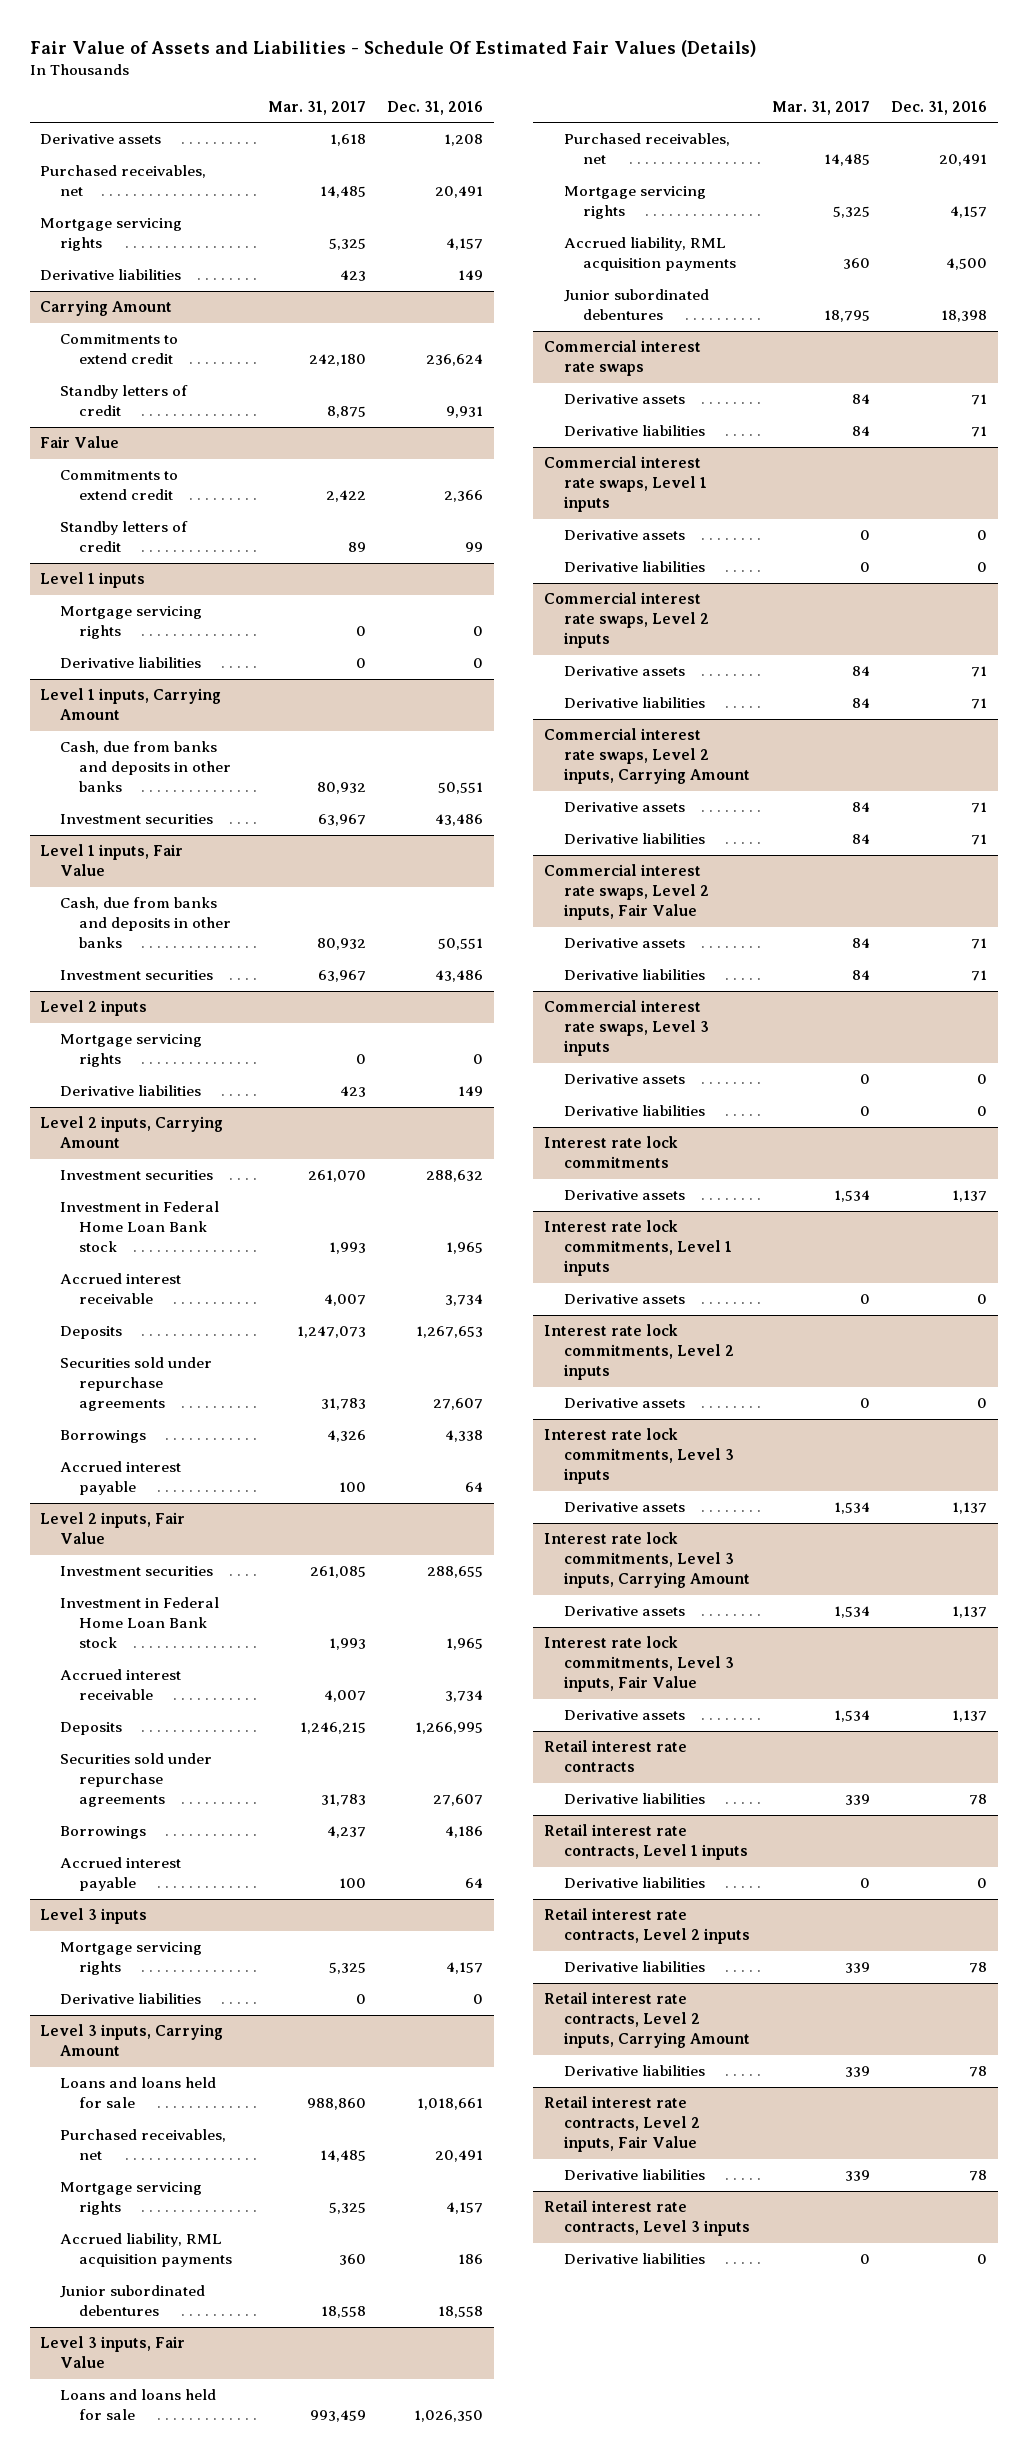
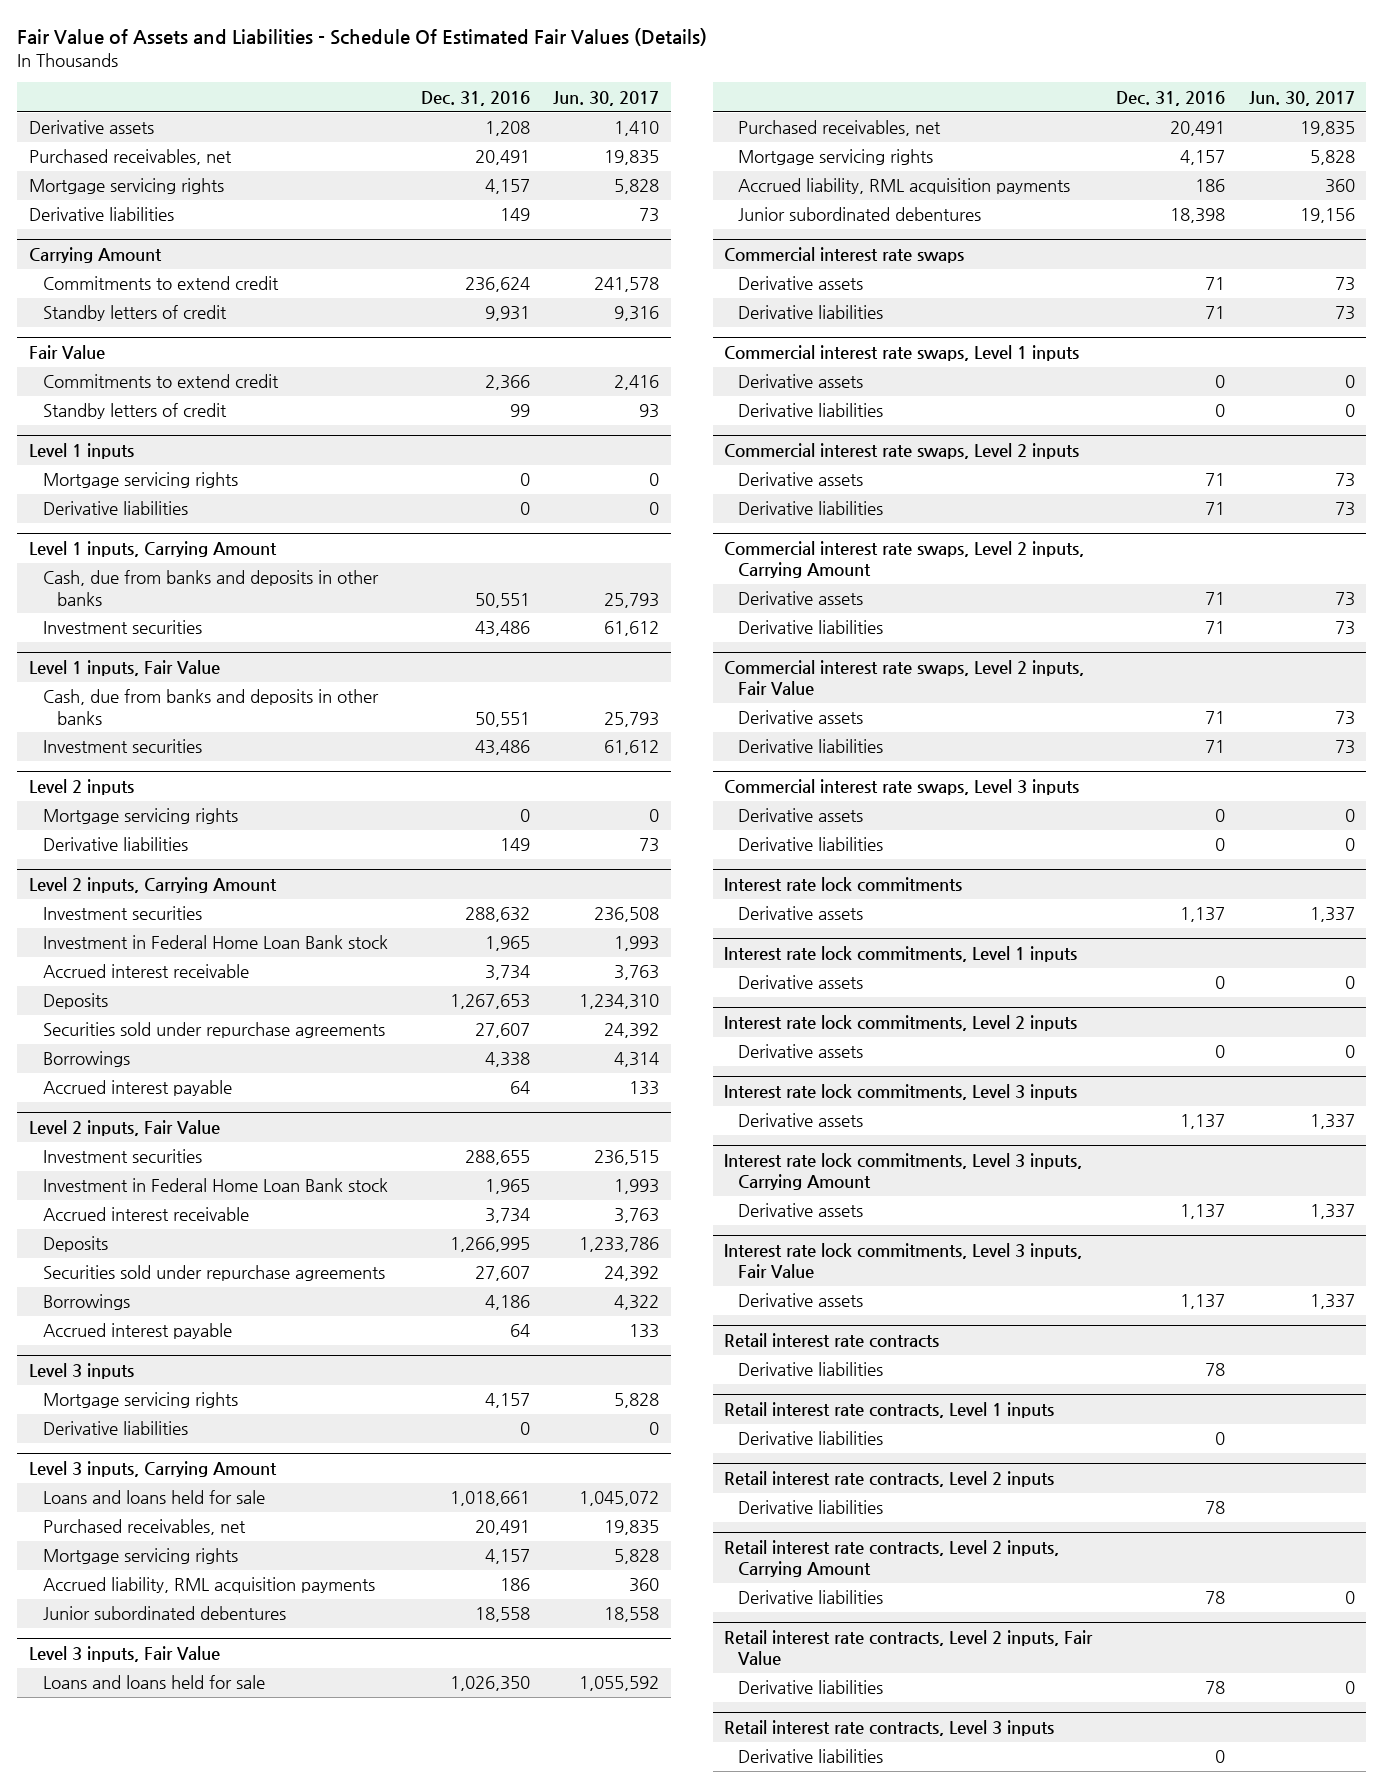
[267,100,366,115] Mar. 31, 2017 -> none
none -> [553,90,660,106] Jun. 30, 2017
[946,258,988,271] 4,500 -> [1195,179,1226,193] 186

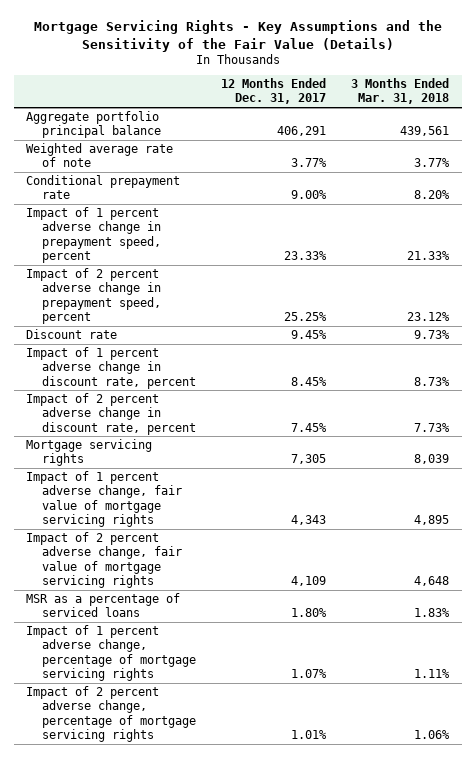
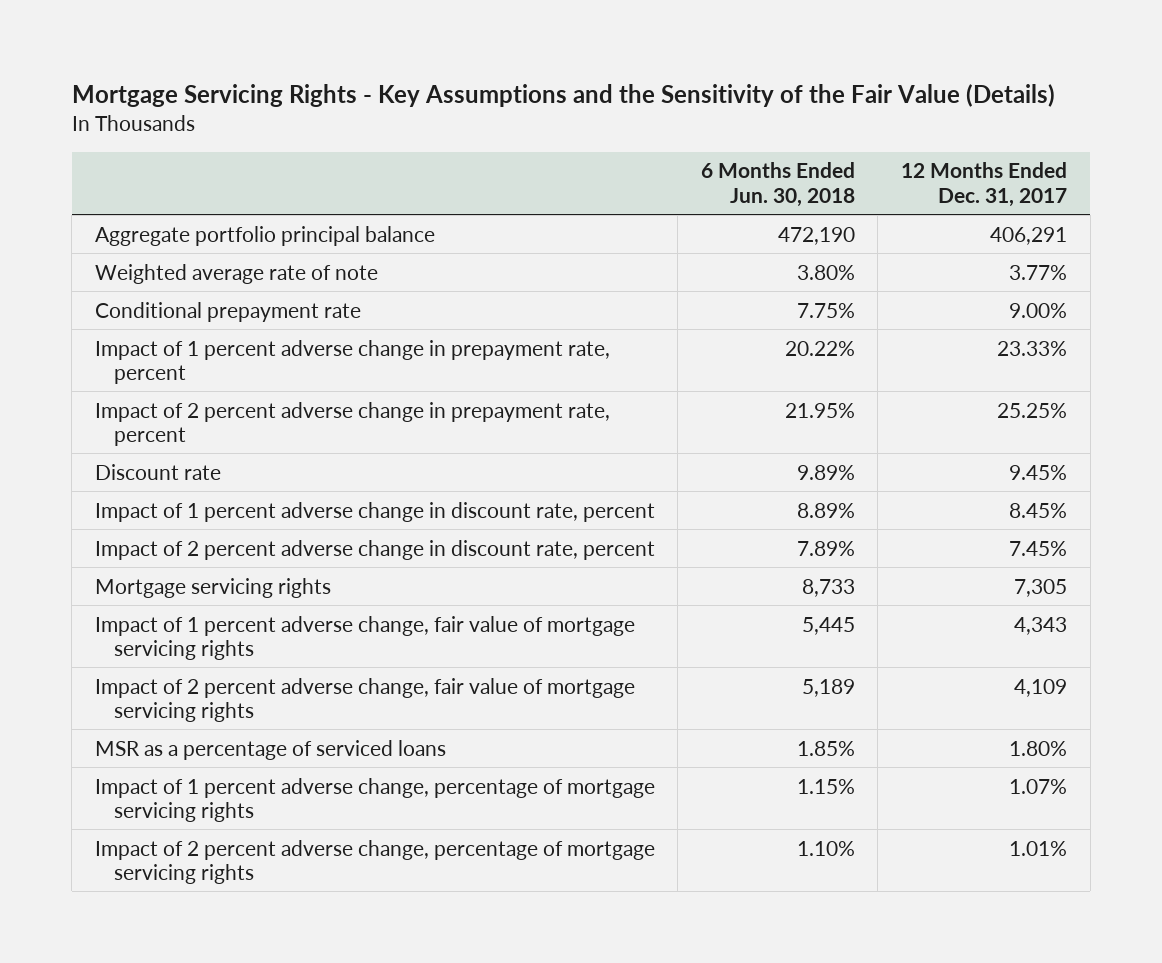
[351,78,450,105] 3 Months Ended Mar. 31, 2018 -> none
none -> [700,162,855,207] 6 Months Ended Jun. 30, 2018
[26,206,162,263] Impact of 1 percent adverse change in prepayment speed, percent -> [94,339,610,384] Impact of 1 percent adverse change in prepayment rate, percent
[26,267,162,324] Impact of 2 percent adverse change in prepayment speed, percent -> [94,401,610,446] Impact of 2 percent adverse change in prepayment rate, percent

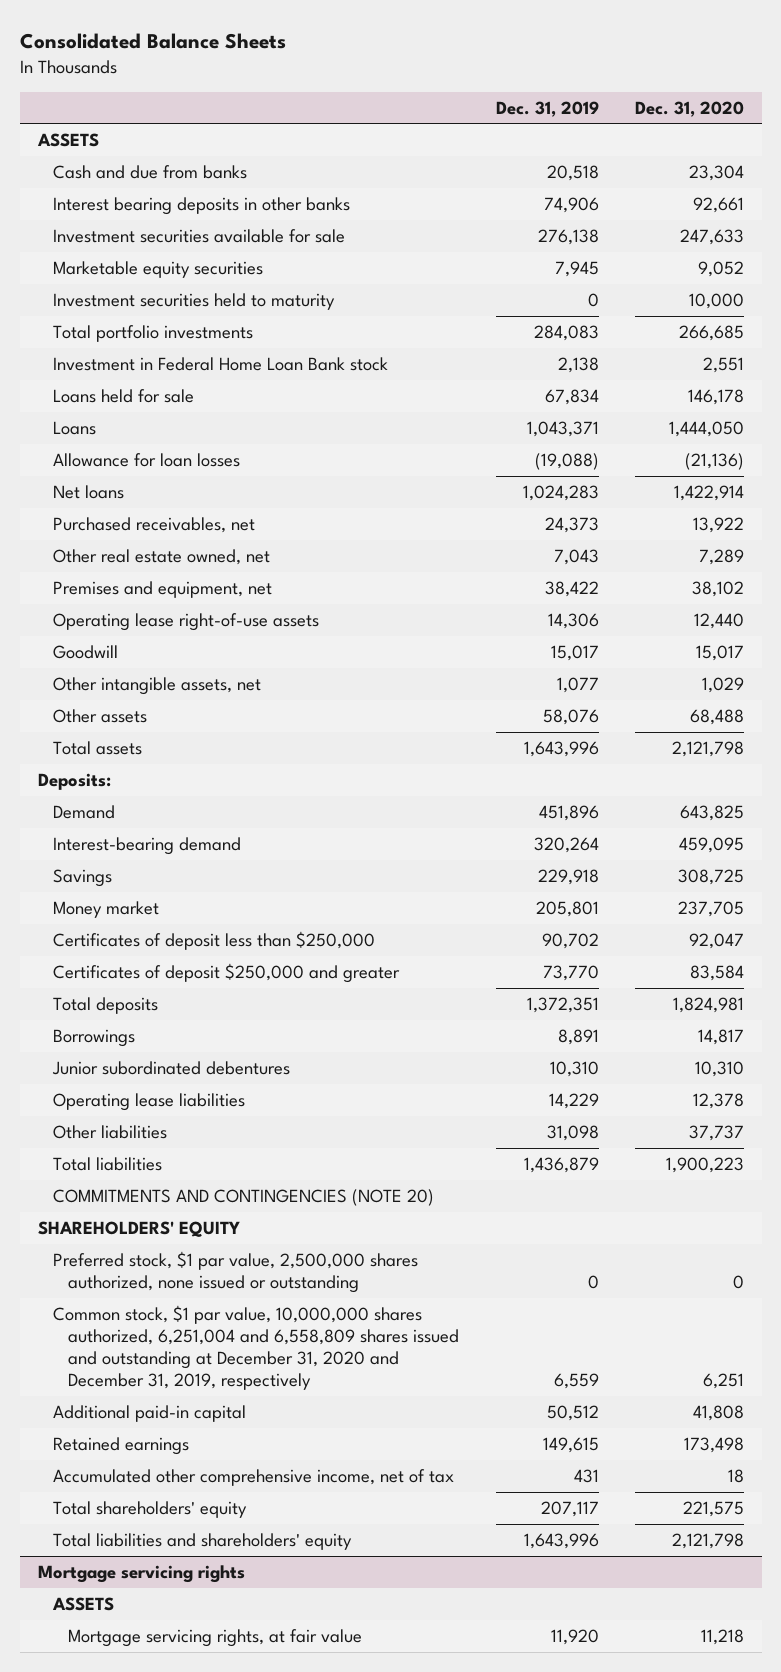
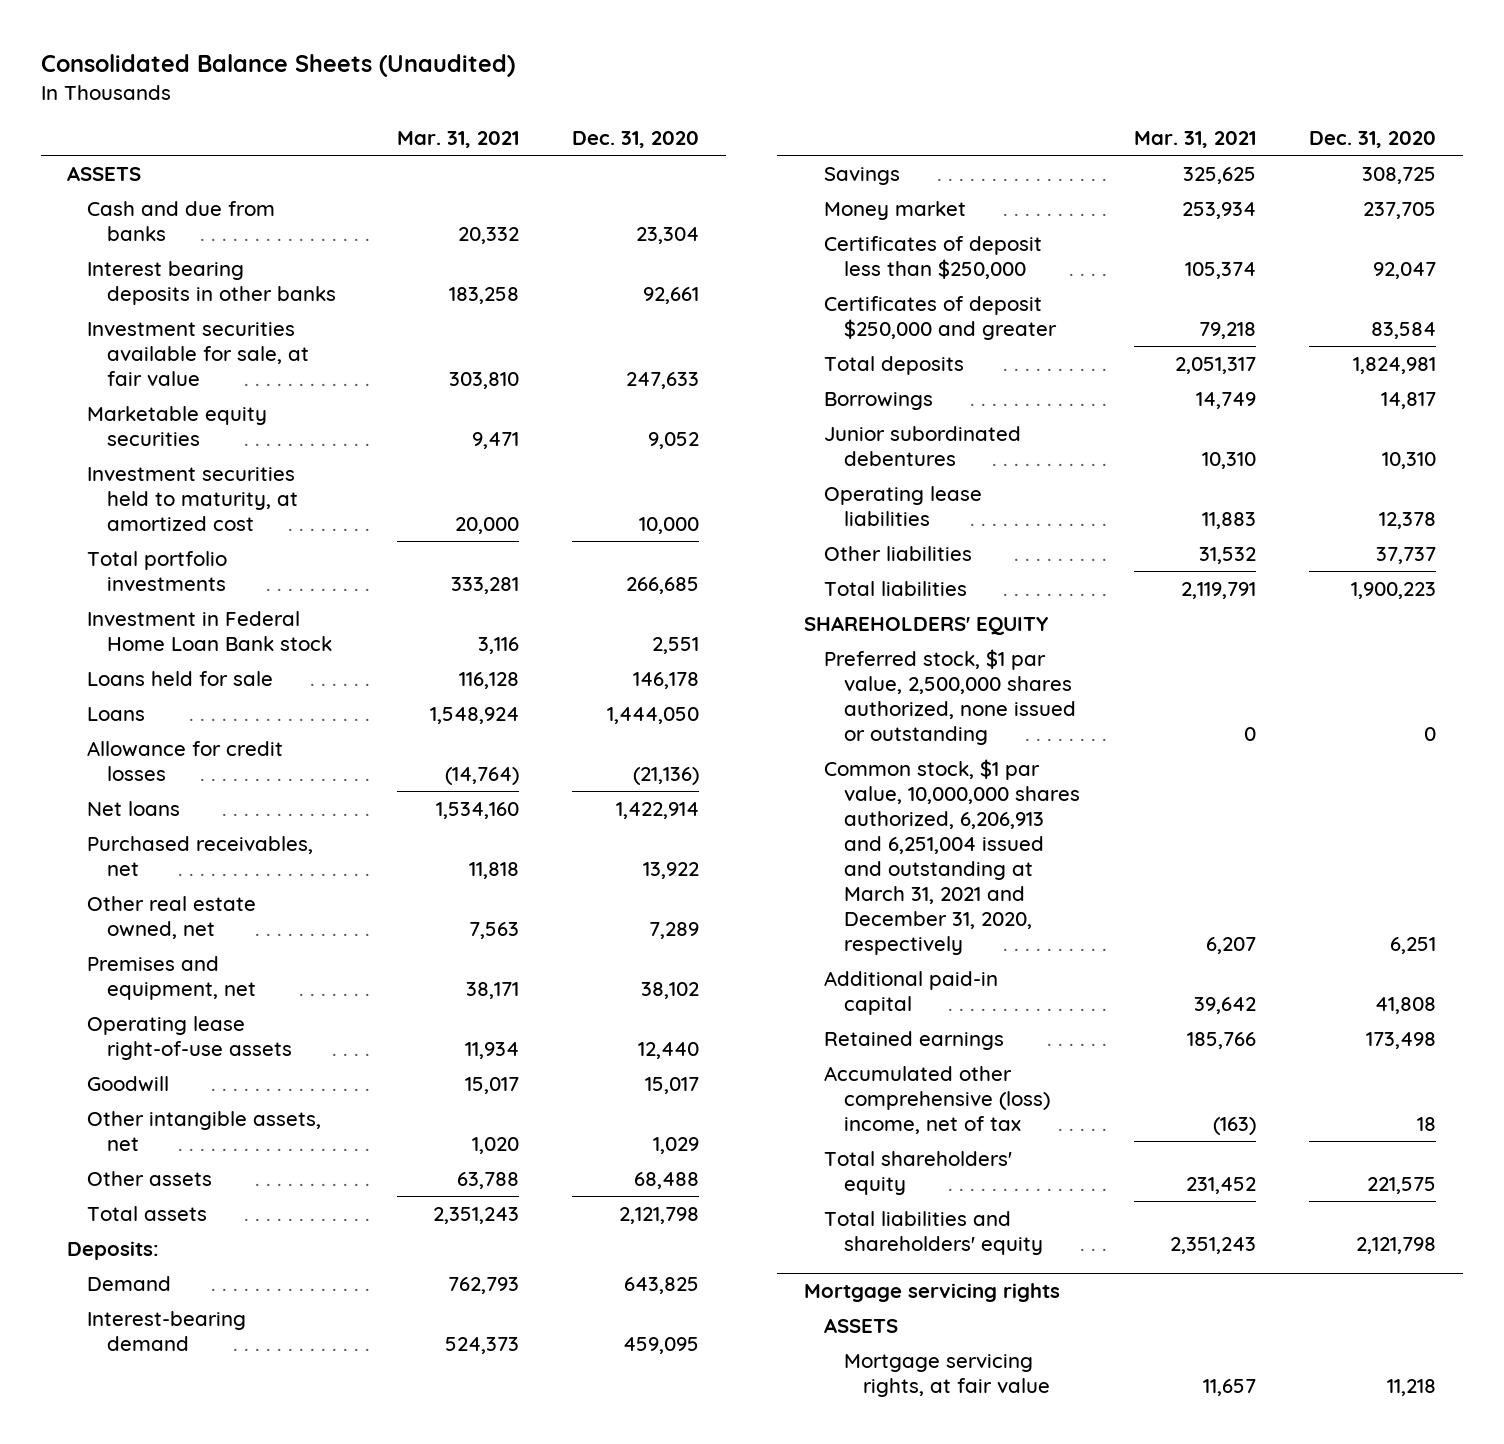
[19,33,286,50] Consolidated Balance Sheets -> [40,54,515,78] Consolidated Balance Sheets (Unaudited)
[495,100,599,117] Dec. 31, 2019 -> none
none -> [396,131,519,149] Mar. 31, 2021
[53,228,346,243] Investment securities available for sale -> [87,321,309,386] Investment securities available for sale, at fair value
[53,292,336,310] Investment securities held to maturity -> [87,466,298,531] Investment securities held to maturity, at amortized cost
[53,452,241,467] Allowance for loan losses -> [87,740,284,781] Allowance for credit losses
[53,1188,435,1206] COMMITMENTS AND CONTINGENCIES (NOTE 20) -> none
[53,1304,460,1391] Common stock, $1 par value, 10,000,000 shares authorized, 6,251,004 and 6,558,809 shares issued and outstanding at December 31, 2020 and December 31, 2019, respectively -> [824,758,1080,955] Common stock, $1 par value, 10,000,000 shares authorized, 6,206,913 and 6,251,004 issued and outstanding at March 31, 2021 and December 31, 2020, respectively
[53,1468,455,1486] Accumulated other comprehensive income, net of tax -> [824,1065,1050,1134] Accumulated other comprehensive (loss) income, net of tax

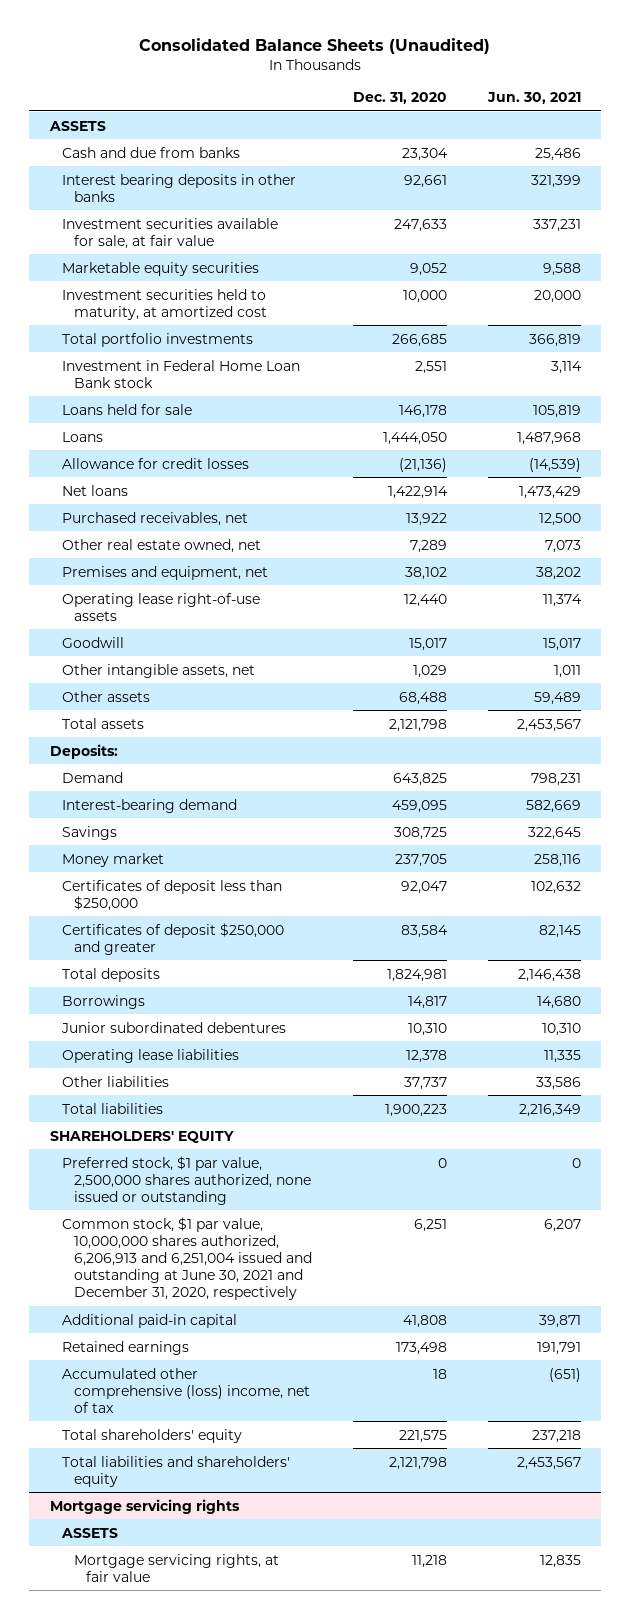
[396,131,519,149] Mar. 31, 2021 -> none
none -> [486,92,581,105] Jun. 30, 2021
[824,758,1080,955] Common stock, $1 par value, 10,000,000 shares authorized, 6,206,913 and 6,251,004 issued and outstanding at March 31, 2021 and December 31, 2020, respectively -> [61,1216,312,1300] Common stock, $1 par value, 10,000,000 shares authorized, 6,206,913 and 6,251,004 issued and outstanding at June 30, 2021 and December 31, 2020, respectively

